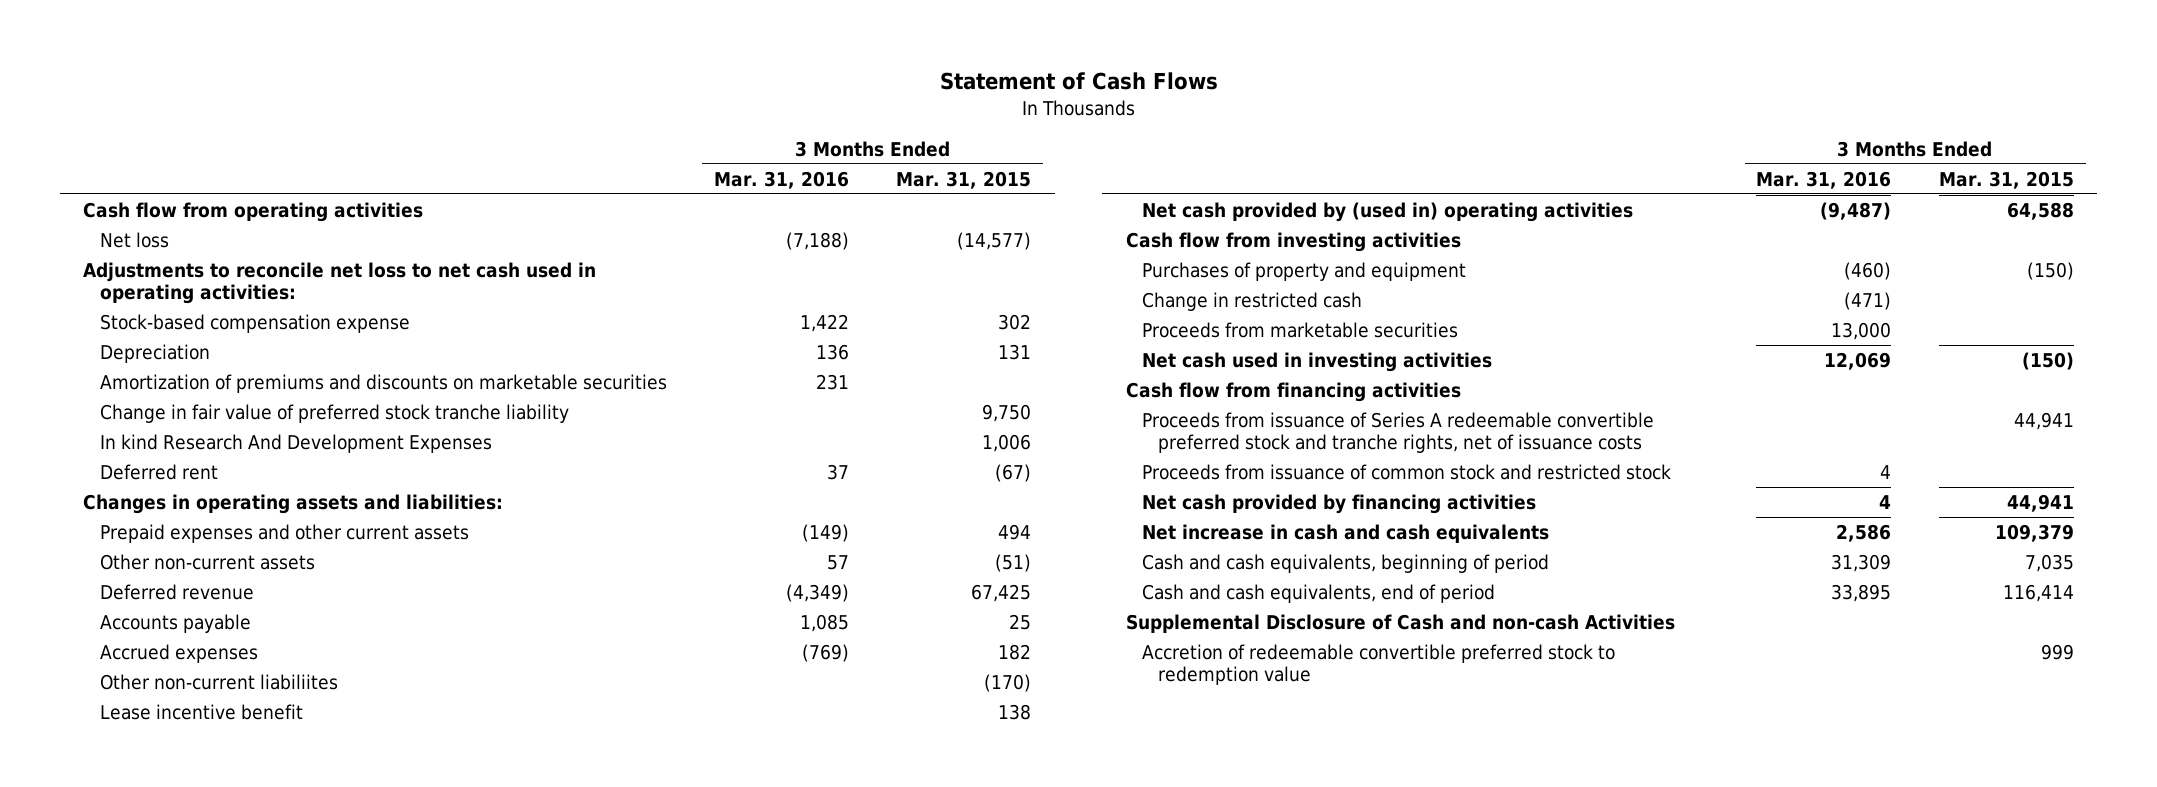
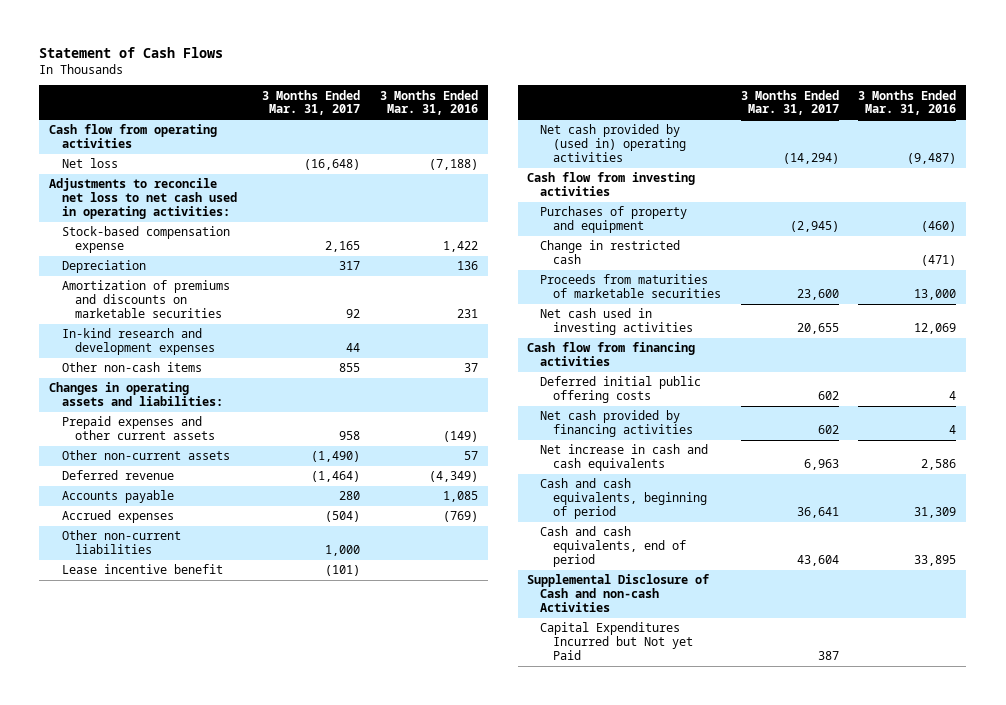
[896,170,1032,189] Mar. 31, 2015 -> none
none -> [262,89,361,116] 3 Months Ended Mar. 31, 2017
[99,403,569,423] Change in fair value of preferred stock tranche liability -> none
[99,463,218,480] Deferred rent -> none
[99,433,492,453] In kind Research And Development Expenses -> [61,328,215,356] In-kind research and development expenses
none -> [61,362,202,373] Other non-cash items
[99,673,338,690] Other non-current liabiliites -> [61,530,181,555] Other non-current liabilities
[1142,321,1459,338] Proceeds from marketable securities -> [540,274,721,299] Proceeds from maturities of marketable securities
[1142,411,1655,453] Proceeds from issuance of Series A redeemable convertible preferred stock and tranche rights, net of issuance costs -> none
[1142,463,1672,480] Proceeds from issuance of common stock and restricted stock -> none
none -> [540,376,702,404] Deferred initial public offering costs
[1142,643,1616,685] Accretion of redeemable convertible preferred stock to redemption value -> none
none -> [540,622,693,660] Capital Expenditures Incurred but Not yet Paid

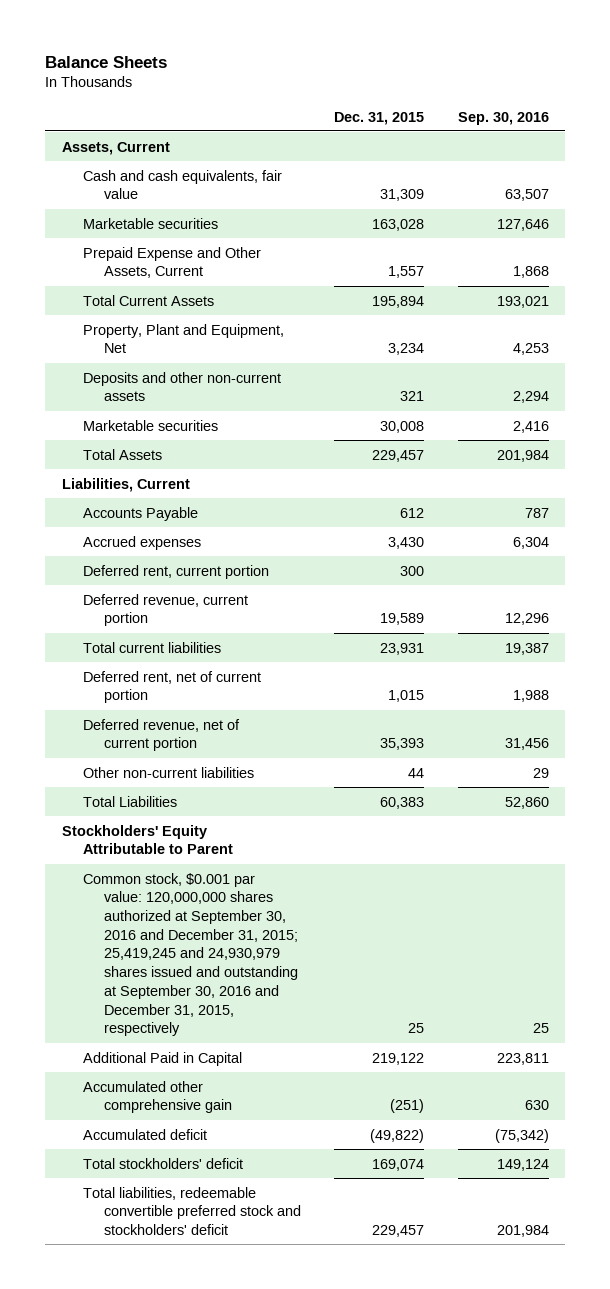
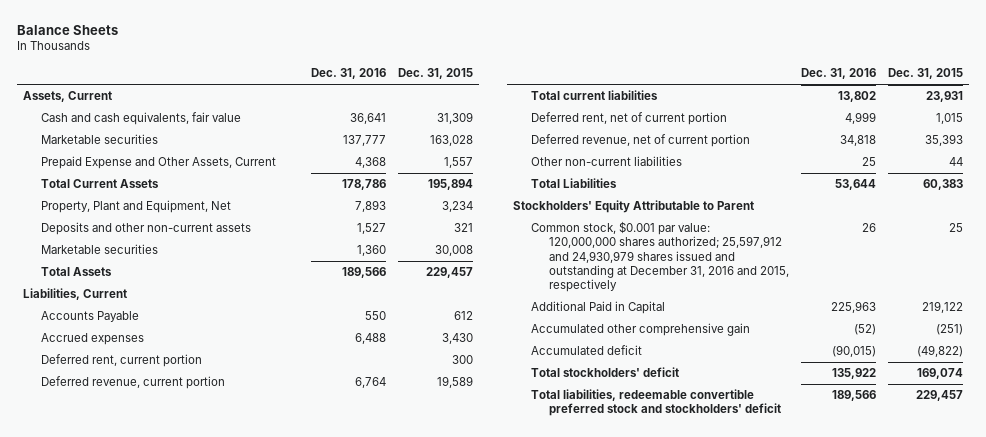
[457,111,549,125] Sep. 30, 2016 -> none
none -> [310,68,386,80] Dec. 31, 2016
[82,872,298,1037] Common stock, $0.001 par value: 120,000,000 shares authorized at September 30, 2016 and December 31, 2015; 25,419,245 and 24,930,979 shares issued and outstanding at September 30, 2016 and December 31, 2015, respectively -> [531,221,789,293] Common stock, $0.001 par value: 120,000,000 shares authorized; 25,597,912 and 24,930,979 shares issued and outstanding at December 31, 2016 and 2015, respectively

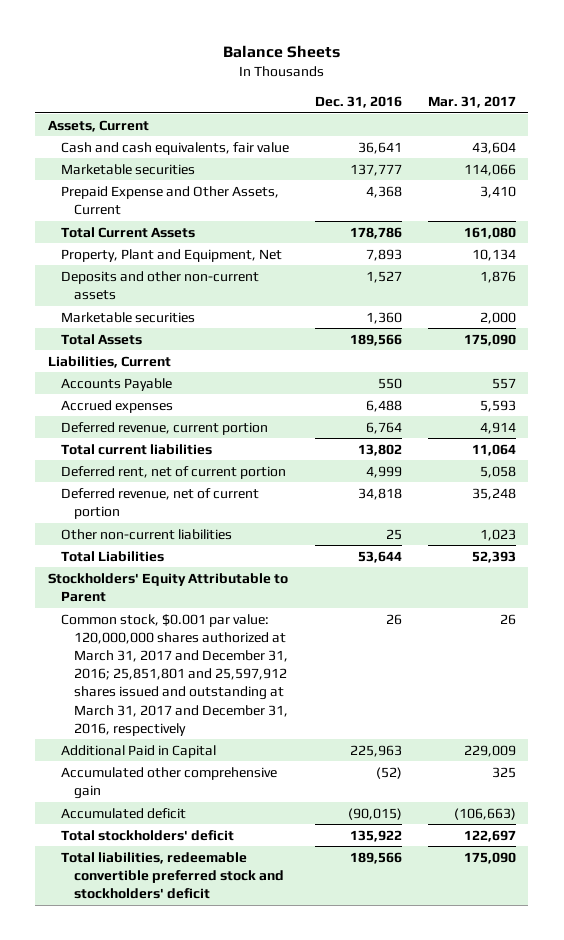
[397,68,473,80] Dec. 31, 2015 -> none
none -> [427,95,516,108] Mar. 31, 2017
[40,354,202,368] Deferred rent, current portion -> none
[531,221,789,293] Common stock, $0.001 par value: 120,000,000 shares authorized; 25,597,912 and 24,930,979 shares issued and outstanding at December 31, 2016 and 2015, respectively -> [60,613,288,736] Common stock, $0.001 par value: 120,000,000 shares authorized at March 31, 2017 and December 31, 2016; 25,851,801 and 25,597,912 shares issued and outstanding at March 31, 2017 and December 31, 2016, respectively

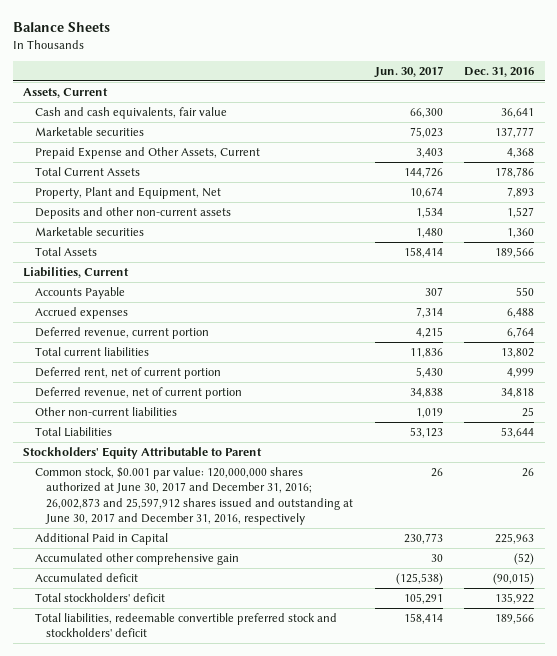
[427,95,516,108] Mar. 31, 2017 -> none
none -> [373,65,443,78] Jun. 30, 2017
[60,613,288,736] Common stock, $0.001 par value: 120,000,000 shares authorized at March 31, 2017 and December 31, 2016; 25,851,801 and 25,597,912 shares issued and outstanding at March 31, 2017 and December 31, 2016, respectively -> [34,466,354,526] Common stock, $0.001 par value: 120,000,000 shares authorized at June 30, 2017 and December 31, 2016; 26,002,873 and 25,597,912 shares issued and outstanding at June 30, 2017 and December 31, 2016, respectively

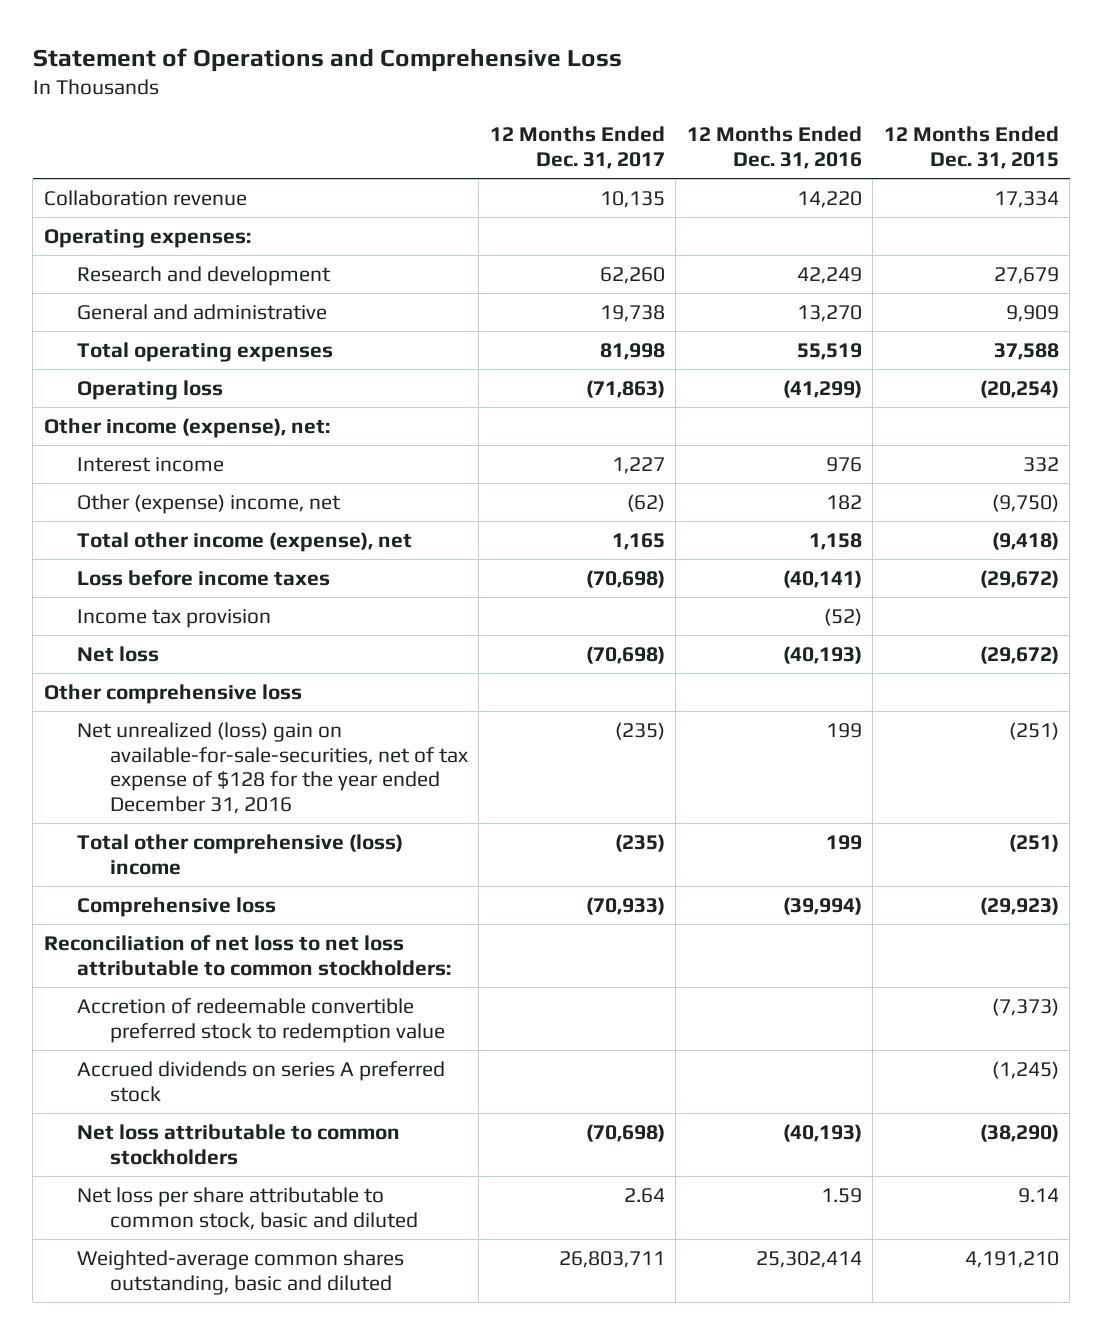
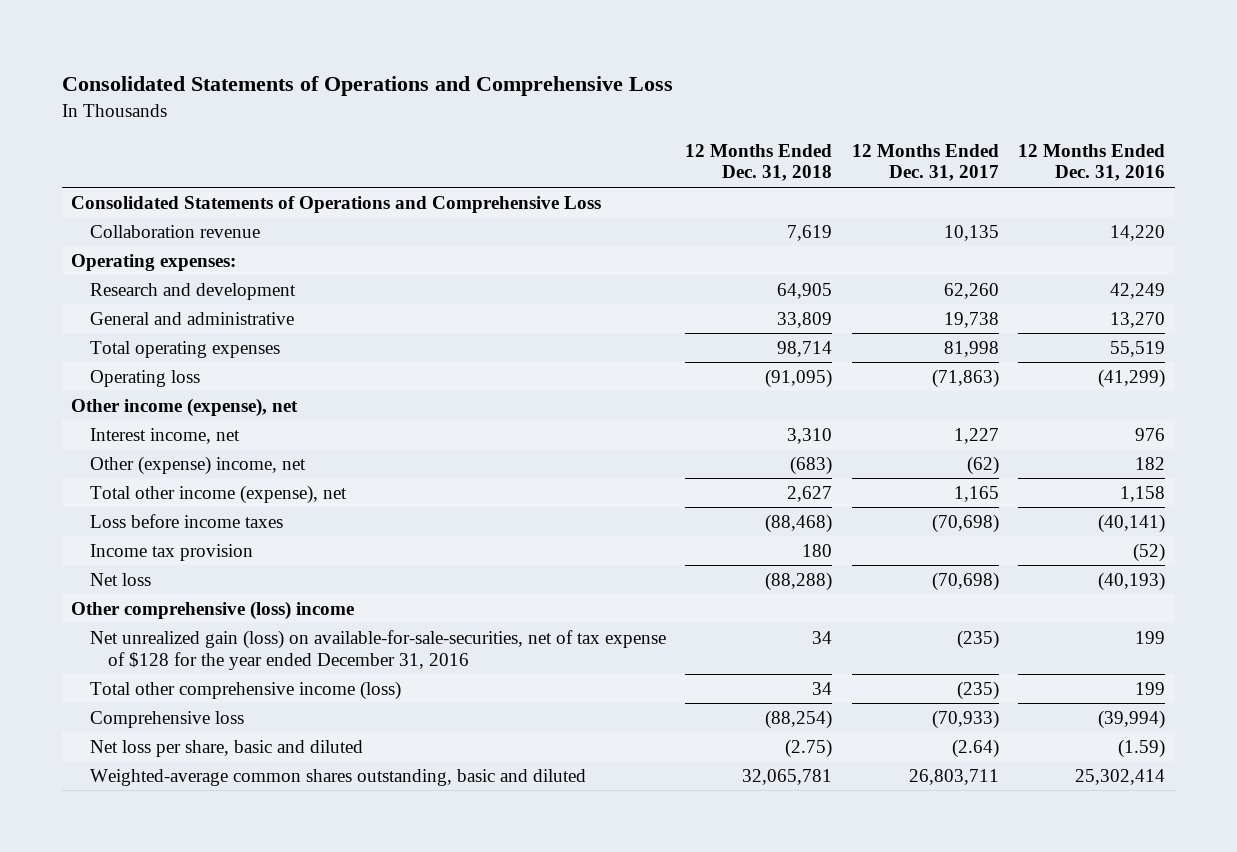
[32,47,622,72] Statement of Operations and Comprehensive Loss -> [61,76,673,97] Consolidated Statements of Operations and Comprehensive Loss
[883,126,1059,170] 12 Months Ended Dec. 31, 2015 -> none
none -> [685,143,833,182] 12 Months Ended Dec. 31, 2018
none -> [71,195,602,213] Consolidated Statements of Operations and Comprehensive Loss
[43,417,330,438] Other income (expense), net: -> [71,397,299,417] Other income (expense), net
[76,456,224,472] Interest income -> [89,427,240,444] Interest income, net
[43,683,302,704] Other comprehensive loss -> [71,600,355,620] Other comprehensive (loss) income
[76,721,468,815] Net unrealized (loss) gain on available-for-sale-securities, net of tax expense of $128 for the year ended December 31, 2016 -> [89,629,666,670] Net unrealized gain (loss) on available-for-sale-securities, net of tax expense of $128 for the year ended December 31, 2016
[76,833,403,875] Total other comprehensive (loss) income -> [89,680,401,700] Total other comprehensive income (loss)
[43,934,451,976] Reconciliation of net loss to net loss attributable to common stockholders: -> none
[76,997,445,1043] Accretion of redeemable convertible preferred stock to redemption value -> none
[76,1060,445,1102] Accrued dividends on series A preferred stock -> none
[76,1123,400,1165] Net loss attributable to common stockholders -> none
[76,1186,418,1230] Net loss per share attributable to common stock, basic and diluted -> [89,739,363,757] Net loss per share, basic and diluted
[623,1187,665,1203] 2.64 -> [951,738,999,758] (2.64)
[820,1187,862,1203] 1.59 -> [1118,738,1166,758] (1.59)

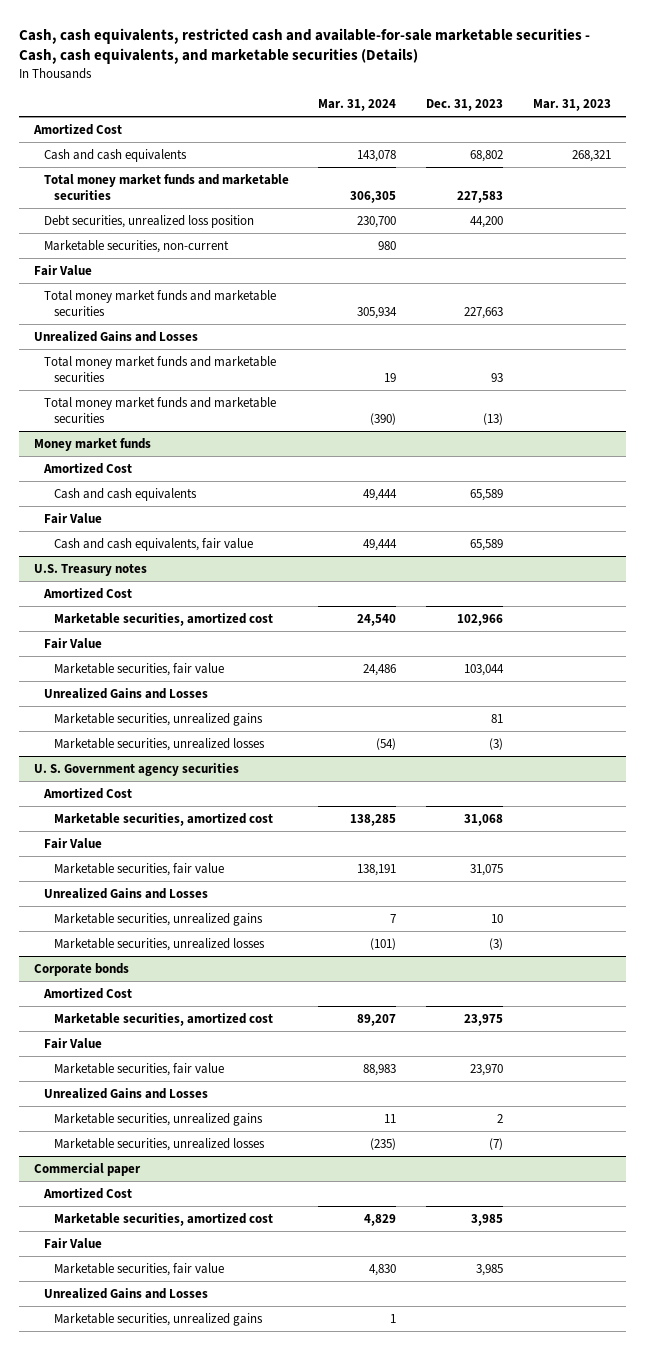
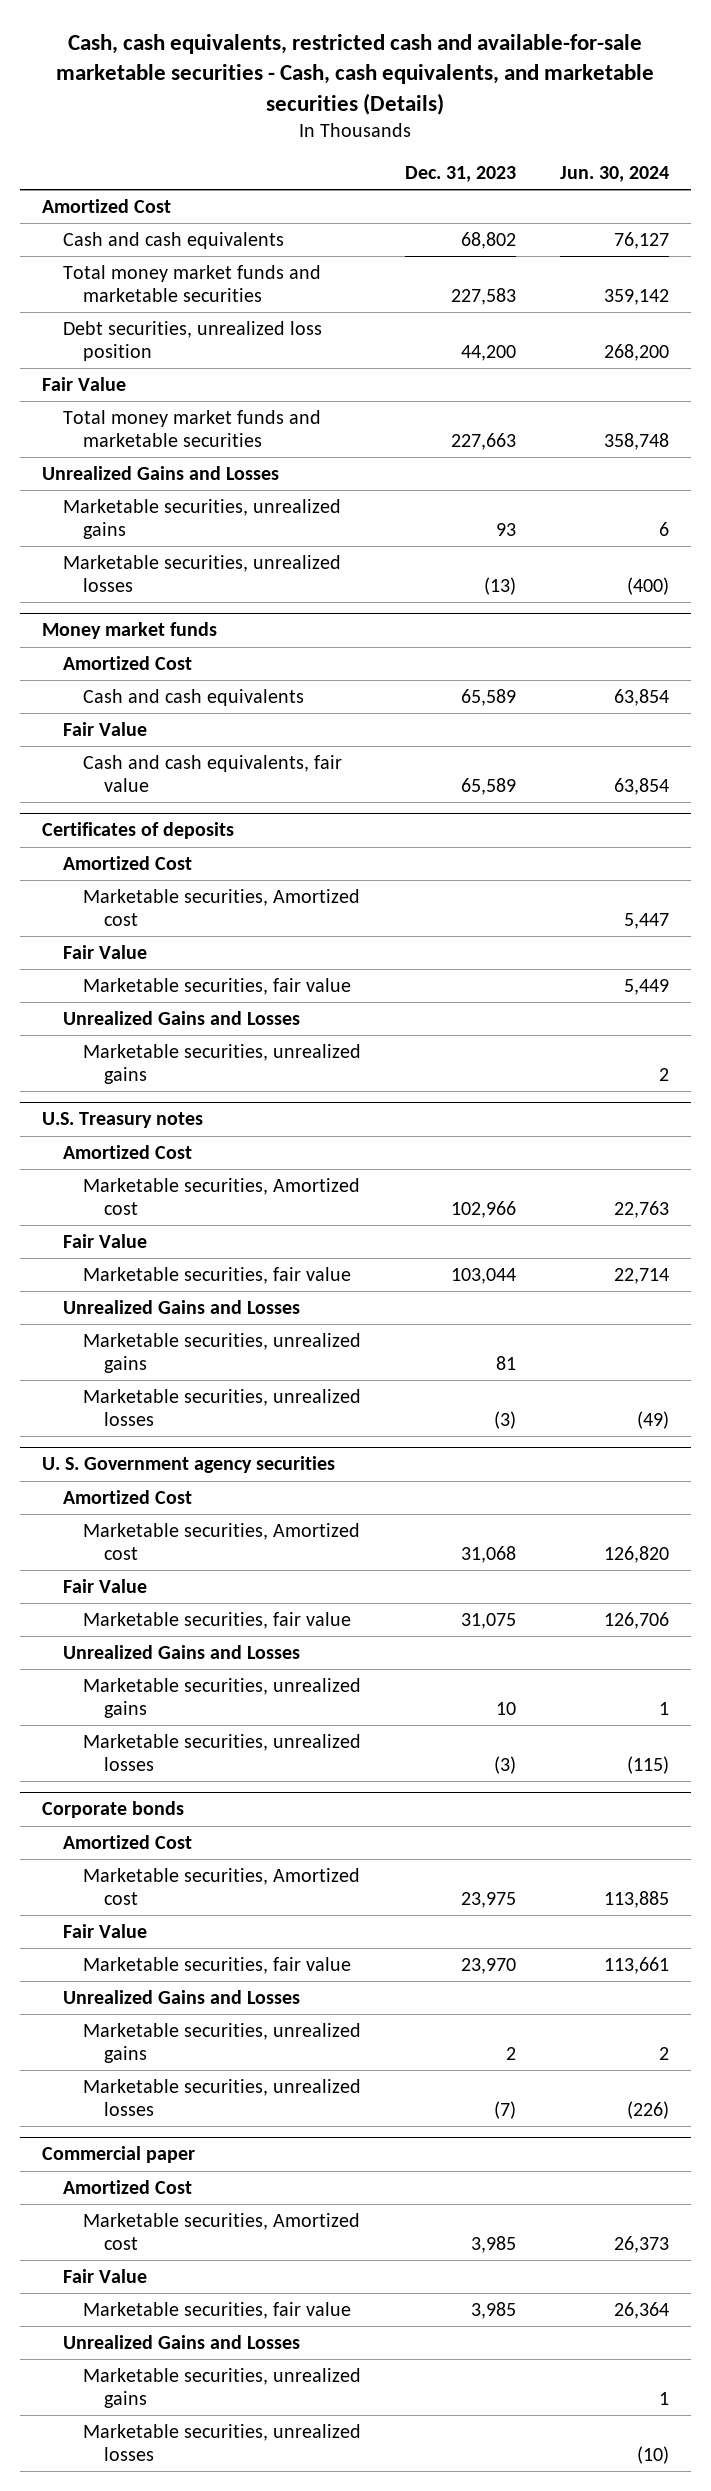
[318,99,397,112] Mar. 31, 2024 -> none
[532,99,611,112] Mar. 31, 2023 -> none
none -> [559,166,669,183] Jun. 30, 2024
[43,239,229,253] Marketable securities, non-current -> none
[43,355,276,382] Total money market funds and marketable securities -> none
[43,396,276,423] Total money market funds and marketable securities -> none
none -> [62,498,341,539] Marketable securities, unrealized gains
none -> [62,554,341,592] Marketable securities, unrealized losses
none -> [41,822,234,840] Certificates of deposits
none -> [62,855,192,870] Amortized Cost
none -> [83,888,361,926] Marketable securities, Amortized cost
none -> [62,944,147,959] Fair Value
none -> [83,977,352,995] Marketable securities, fair value
none -> [62,1010,300,1025] Unrealized Gains and Losses
none -> [83,1043,362,1084] Marketable securities, unrealized gains
[53,612,273,626] Marketable securities, amortized cost -> [83,1177,361,1215] Marketable securities, Amortized cost
[53,812,273,826] Marketable securities, amortized cost -> [83,1522,361,1560] Marketable securities, Amortized cost
[53,1012,273,1026] Marketable securities, amortized cost -> [83,1867,361,1905] Marketable securities, Amortized cost
[53,1212,273,1226] Marketable securities, amortized cost -> [83,2212,361,2250] Marketable securities, Amortized cost
none -> [83,2423,362,2461] Marketable securities, unrealized losses

